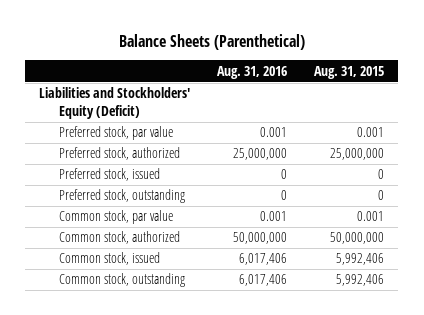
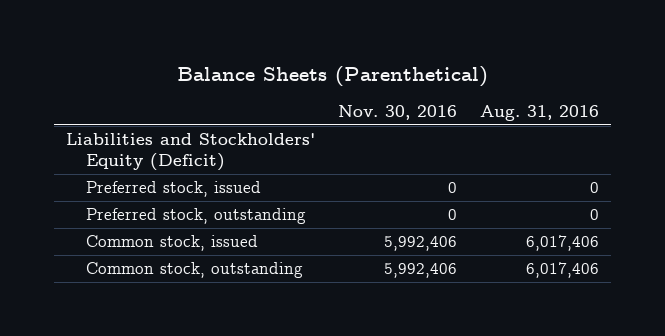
[314,65,385,79] Aug. 31, 2015 -> none
none -> [338,105,458,121] Nov. 30, 2016
[59,126,174,141] Preferred stock, par value -> none
[59,147,181,161] Preferred stock, authorized -> none
[59,210,174,225] Common stock, par value -> none
[59,231,181,245] Common stock, authorized -> none

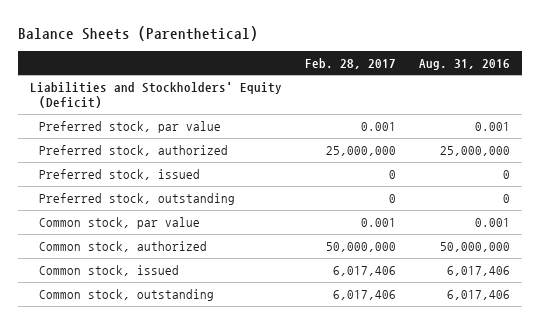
[338,105,458,121] Nov. 30, 2016 -> none
none -> [304,57,396,69] Feb. 28, 2017
none -> [39,120,222,133] Preferred stock, par value
none -> [39,144,229,156] Preferred stock, authorized
none -> [39,216,201,229] Common stock, par value
none -> [39,240,208,252] Common stock, authorized

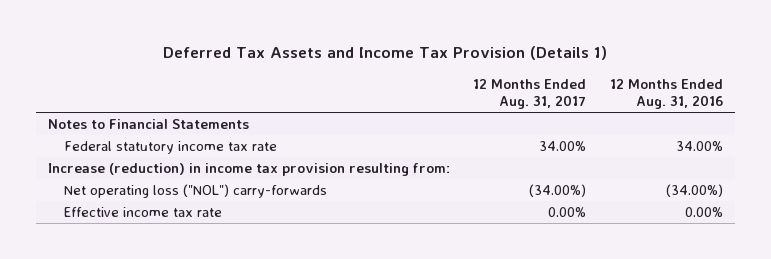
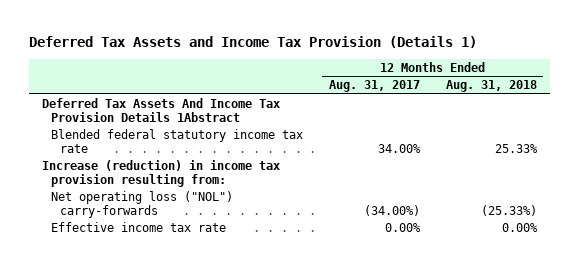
[610,78,724,110] 12 Months Ended Aug. 31, 2016 -> none
none -> [445,80,537,93] Aug. 31, 2018
[47,118,249,129] Notes to Financial Statements -> none
none -> [42,97,281,122] Deferred Tax Assets And Income Tax Provision Details 1Abstract
[63,140,277,154] Federal statutory income tax rate -> [50,128,303,153] Blended federal statutory income tax rate

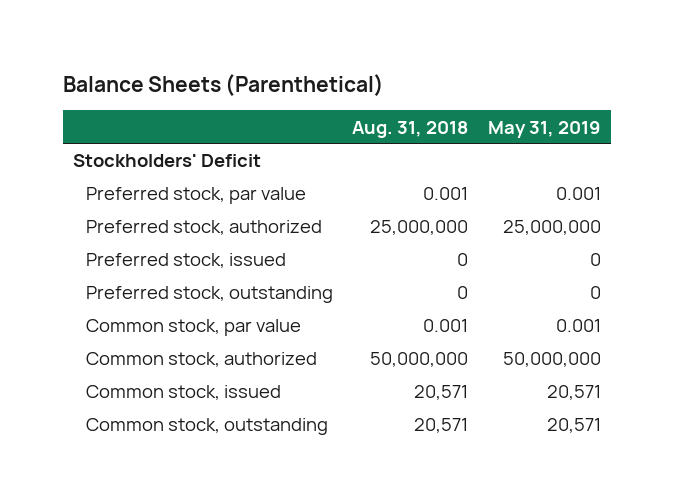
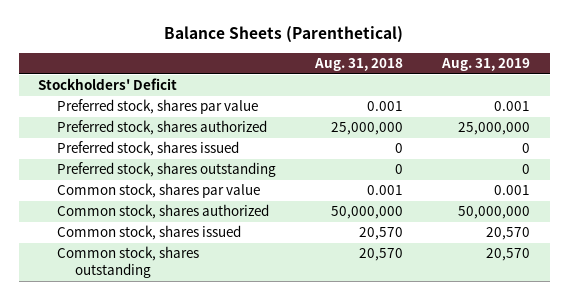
[487,120,601,138] May 31, 2019 -> none
none -> [441,58,531,72] Aug. 31, 2019
[86,187,307,205] Preferred stock, par value -> [56,99,258,115] Preferred stock, shares par value
[86,220,323,236] Preferred stock, authorized -> [56,120,267,136] Preferred stock, shares authorized
[86,253,287,269] Preferred stock, issued -> [56,141,239,157] Preferred stock, shares issued
[86,286,334,304] Preferred stock, outstanding -> [56,162,276,178] Preferred stock, shares outstanding
[86,319,302,337] Common stock, par value -> [56,183,260,199] Common stock, shares par value
[86,352,318,368] Common stock, authorized -> [56,204,269,220] Common stock, shares authorized
[86,385,282,401] Common stock, issued -> [56,225,241,241] Common stock, shares issued
[414,385,469,401] 20,571 -> [358,227,403,241] 20,570
[86,418,329,436] Common stock, outstanding -> [56,246,199,279] Common stock, shares outstanding
[414,418,469,434] 20,571 -> [358,248,403,262] 20,570

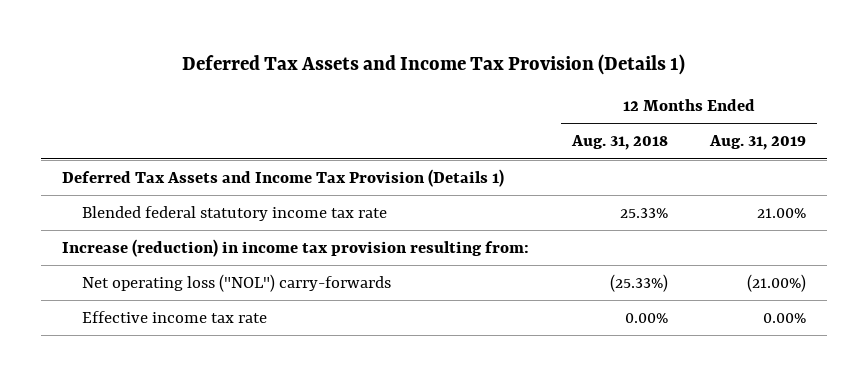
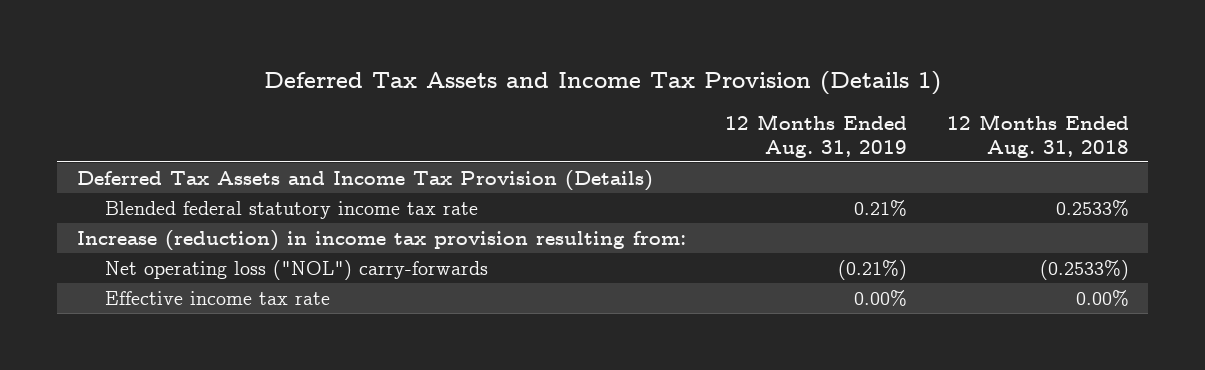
[62,168,505,187] Deferred Tax Assets and Income Tax Provision (Details 1) -> [76,169,653,191] Deferred Tax Assets and Income Tax Provision (Details)
[619,207,668,218] 25.33% -> [1055,199,1129,216] 0.2533%
[757,207,807,218] 21.00% -> [854,199,908,216] 0.21%
[609,273,668,292] (25.33%) -> [1039,259,1129,280] (0.2533%)
[747,273,807,292] (21.00%) -> [838,259,908,280] (0.21%)

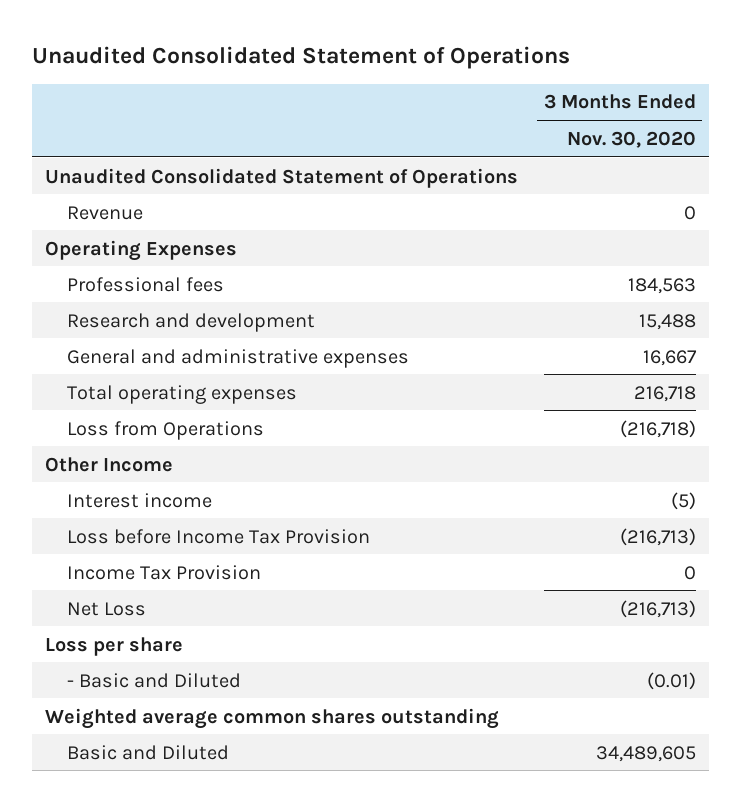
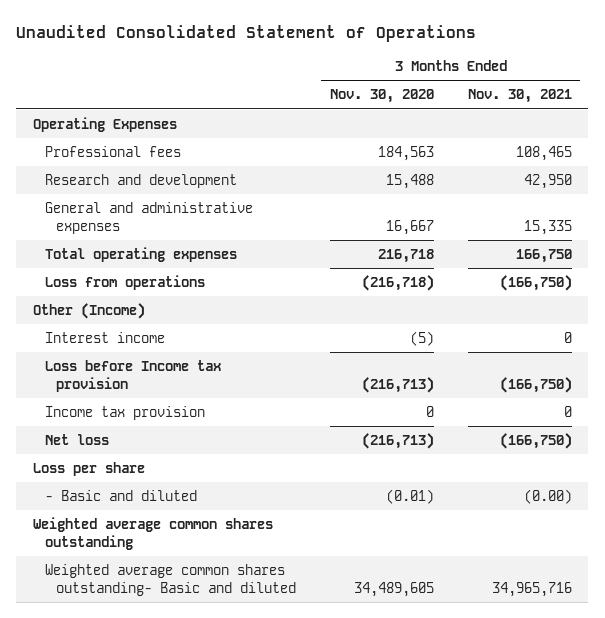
none -> [467,89,572,104] Nov. 30, 2021
[44,167,518,188] Unaudited Consolidated Statement of Operations -> none
[66,205,143,220] Revenue -> none
[66,420,264,440] Loss from Operations -> [44,275,205,291] Loss from operations
[44,456,173,472] Other Income -> [32,303,145,320] Other (Income)
[66,528,370,544] Loss before Income Tax Provision -> [44,360,221,392] Loss before Income tax provision
[66,564,261,580] Income Tax Provision -> [44,406,205,421] Income tax provision
[66,601,146,616] Net Loss -> [44,434,109,446] Net loss
[66,672,241,688] - Basic and Diluted -> [44,490,197,502] - Basic and diluted
[66,744,229,760] Basic and Diluted -> [44,564,297,596] Weighted average common shares outstanding- Basic and diluted

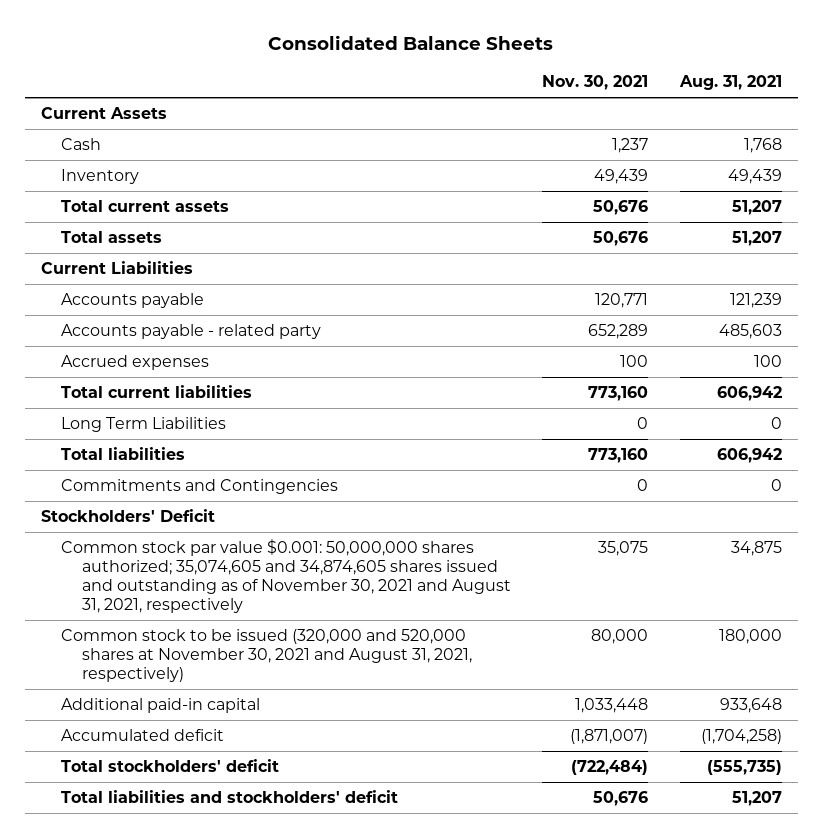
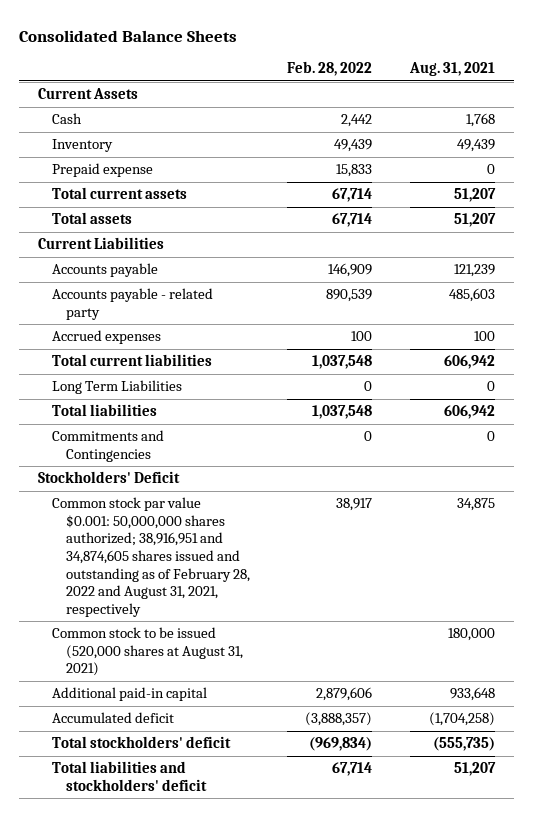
[542,75,649,91] Nov. 30, 2021 -> none
none -> [287,61,373,77] Feb. 28, 2022
none -> [51,163,153,178] Prepaid expense
[61,539,511,614] Common stock par value $0.001: 50,000,000 shares authorized; 35,074,605 and 34,874,605 shares issued and outstanding as of November 30, 2021 and August 31, 2021, respectively -> [51,497,250,617] Common stock par value $0.001: 50,000,000 shares authorized; 38,916,951 and 34,874,605 shares issued and outstanding as of February 28, 2022 and August 31, 2021, respectively
[61,629,472,683] Common stock to be issued (320,000 and 520,000 shares at November 30, 2021 and August 31, 2021, respectively) -> [51,627,243,677] Common stock to be issued (520,000 shares at August 31, 2021)

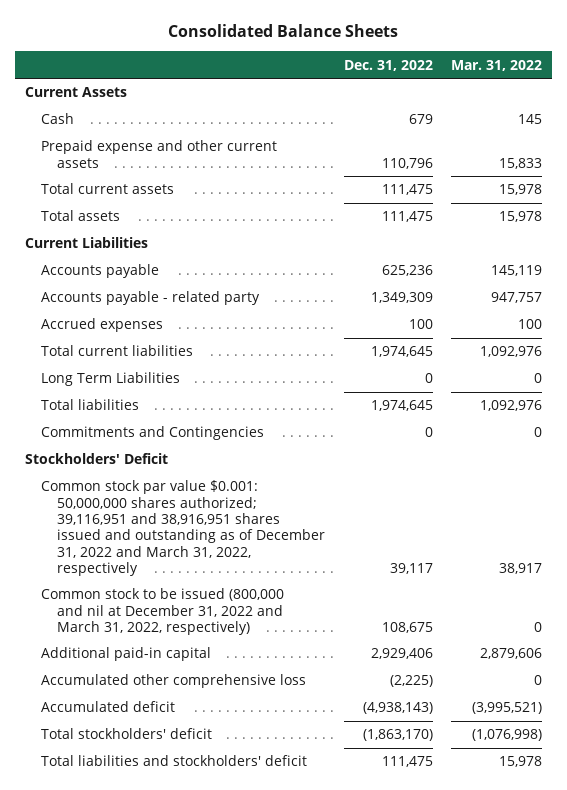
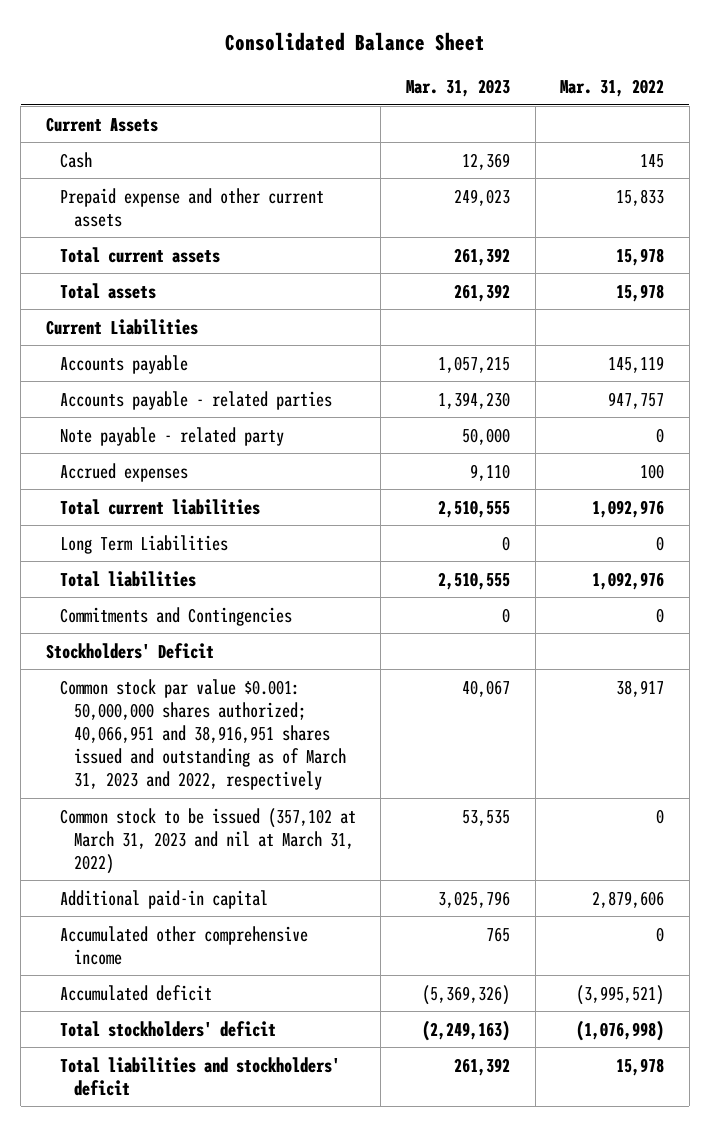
[168,24,399,38] Consolidated Balance Sheets -> [225,31,486,51] Consolidated Balance Sheet
[343,59,433,71] Dec. 31, 2022 -> none
none -> [406,79,511,98] Mar. 31, 2023
[40,291,260,306] Accounts payable - related party -> [59,390,332,410] Accounts payable - related parties
none -> [59,426,284,446] Note payable - related party
[40,480,326,576] Common stock par value $0.001: 50,000,000 shares authorized; 39,116,951 and 38,916,951 shares issued and outstanding as of December 31, 2022 and March 31, 2022, respectively -> [59,678,346,791] Common stock par value $0.001: 50,000,000 shares authorized; 40,066,951 and 38,916,951 shares issued and outstanding as of March 31, 2023 and 2022, respectively
[40,588,284,636] Common stock to be issued (800,000 and nil at December 31, 2022 and March 31, 2022, respectively) -> [59,807,356,874] Common stock to be issued (357,102 at March 31, 2023 and nil at March 31, 2022)
[40,674,306,689] Accumulated other comprehensive loss -> [59,925,308,965] Accumulated other comprehensive income

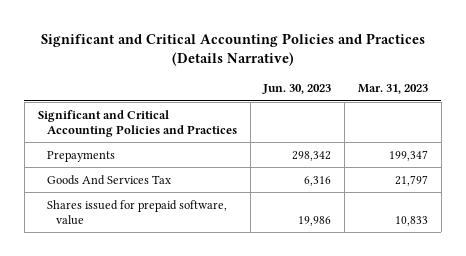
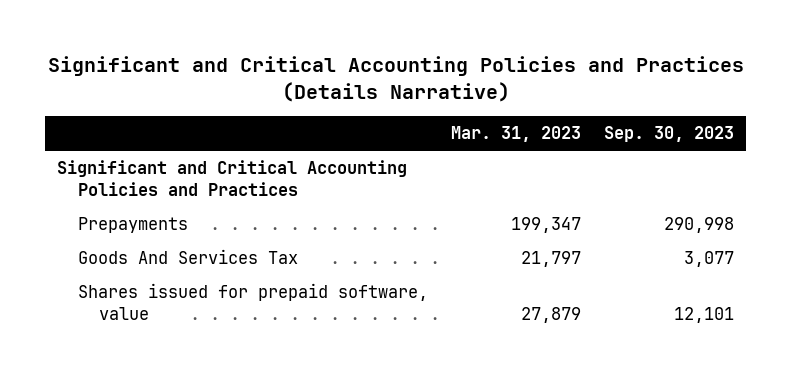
[262,84,332,95] Jun. 30, 2023 -> none
none -> [604,126,735,143] Sep. 30, 2023
[395,215,429,226] 10,833 -> [521,307,582,324] 27,879

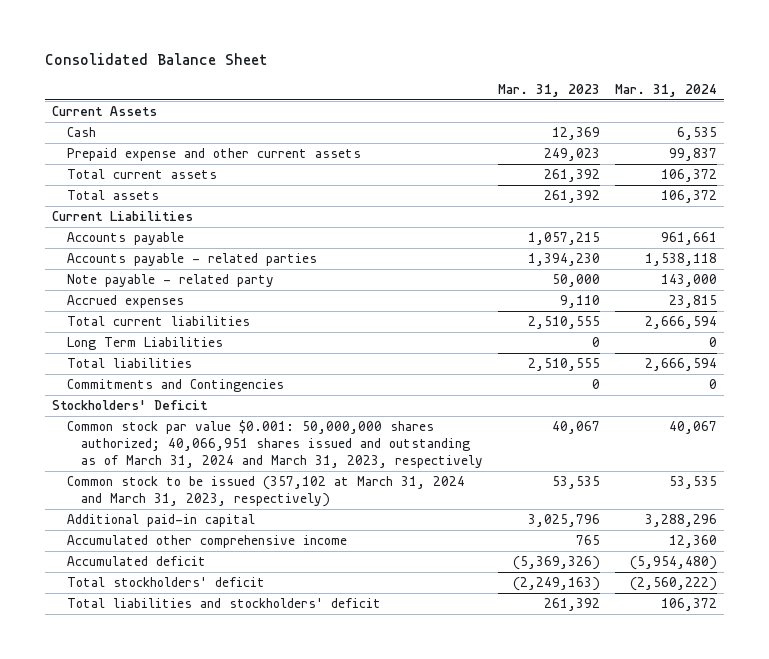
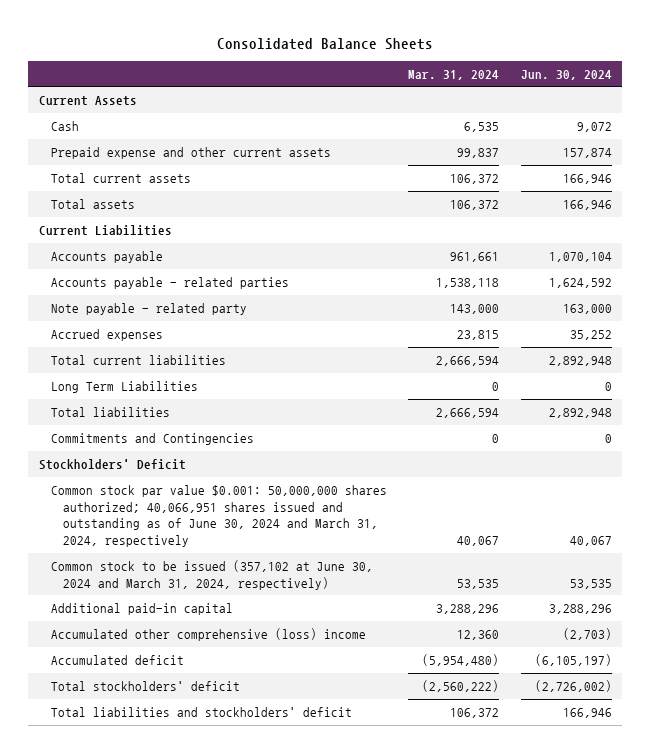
[44,53,268,66] Consolidated Balance Sheet -> [217,37,434,50] Consolidated Balance Sheets
[498,83,601,97] Mar. 31, 2023 -> none
none -> [520,69,612,80] Jun. 30, 2024
[66,420,484,469] Common stock par value $0.001: 50,000,000 shares authorized; 40,066,951 shares issued and outstanding as of March 31, 2024 and March 31, 2023, respectively -> [51,484,388,548] Common stock par value $0.001: 50,000,000 shares authorized; 40,066,951 shares issued and outstanding as of June 30, 2024 and March 31, 2024, respectively
[66,476,465,508] Common stock to be issued (357,102 at March 31, 2024 and March 31, 2023, respectively) -> [51,559,374,590] Common stock to be issued (357,102 at June 30, 2024 and March 31, 2024, respectively)
[66,535,347,549] Accumulated other comprehensive income -> [51,627,367,641] Accumulated other comprehensive (loss) income

